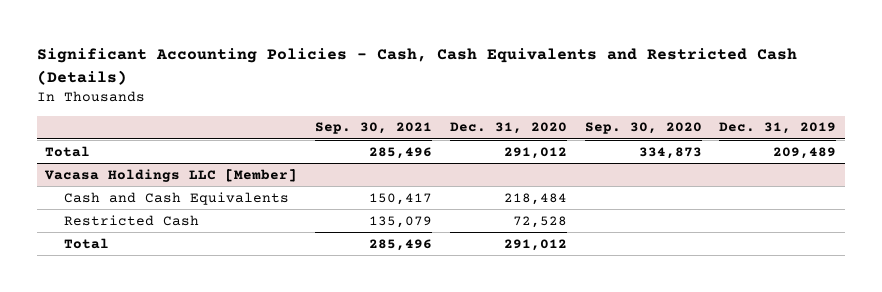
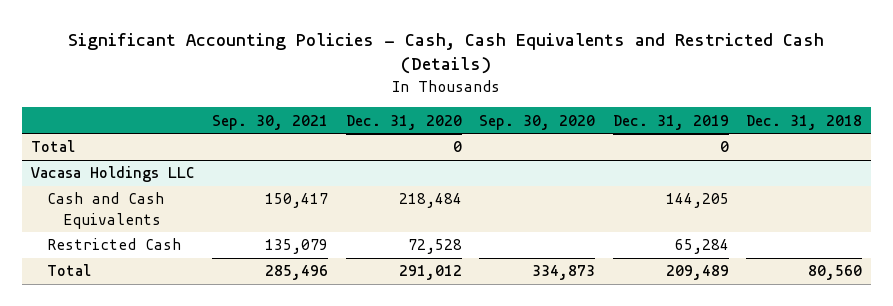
none -> [746,114,863,130] Dec. 31, 2018
none -> [30,140,75,153] Total
none -> [30,166,195,183] Vacasa Holdings LLC
none -> [47,192,165,229] Cash and Cash Equivalents
none -> [47,238,182,251] Restricted Cash
[44,168,298,182] Vacasa Holdings LLC [Member] -> none
[63,191,289,205] Cash and Cash Equivalents -> none
[63,214,199,226] Restricted Cash -> none
[63,237,109,249] Total -> none

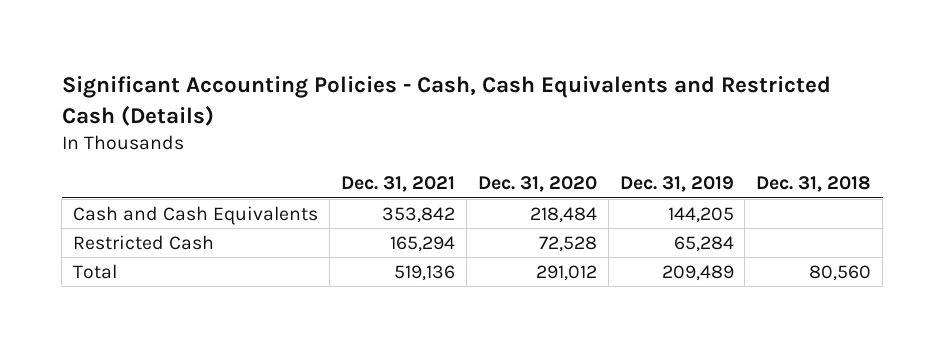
[212,114,329,130] Sep. 30, 2021 -> none
[479,114,596,130] Sep. 30, 2020 -> none
none -> [340,176,455,193] Dec. 31, 2021
[30,140,75,153] Total -> none
[30,166,195,183] Vacasa Holdings LLC -> none

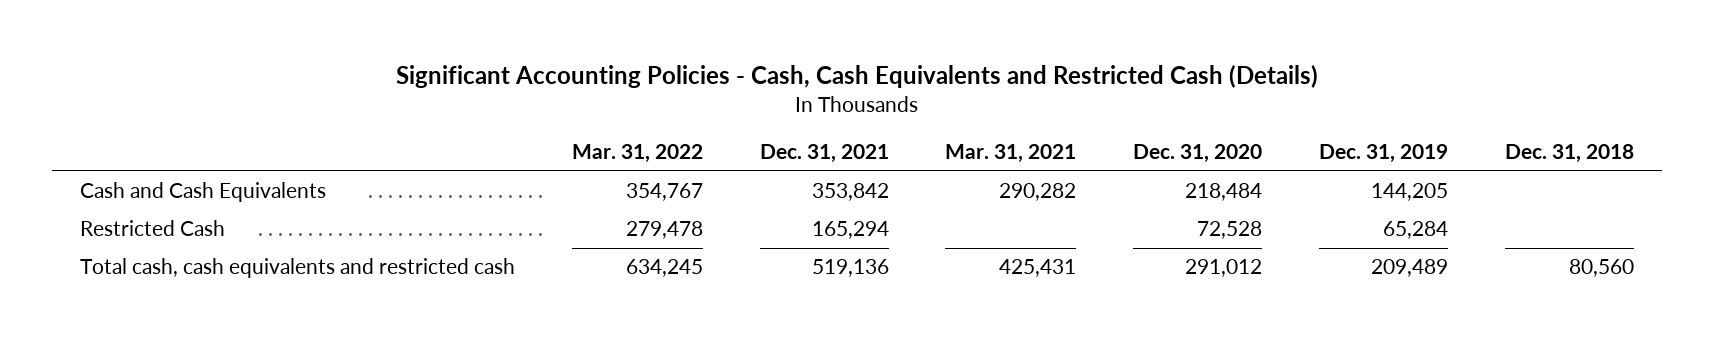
none -> [571,144,703,164] Mar. 31, 2022
none -> [945,144,1077,164] Mar. 31, 2021
[73,263,118,279] Total -> [80,258,516,279] Total cash, cash equivalents and restricted cash

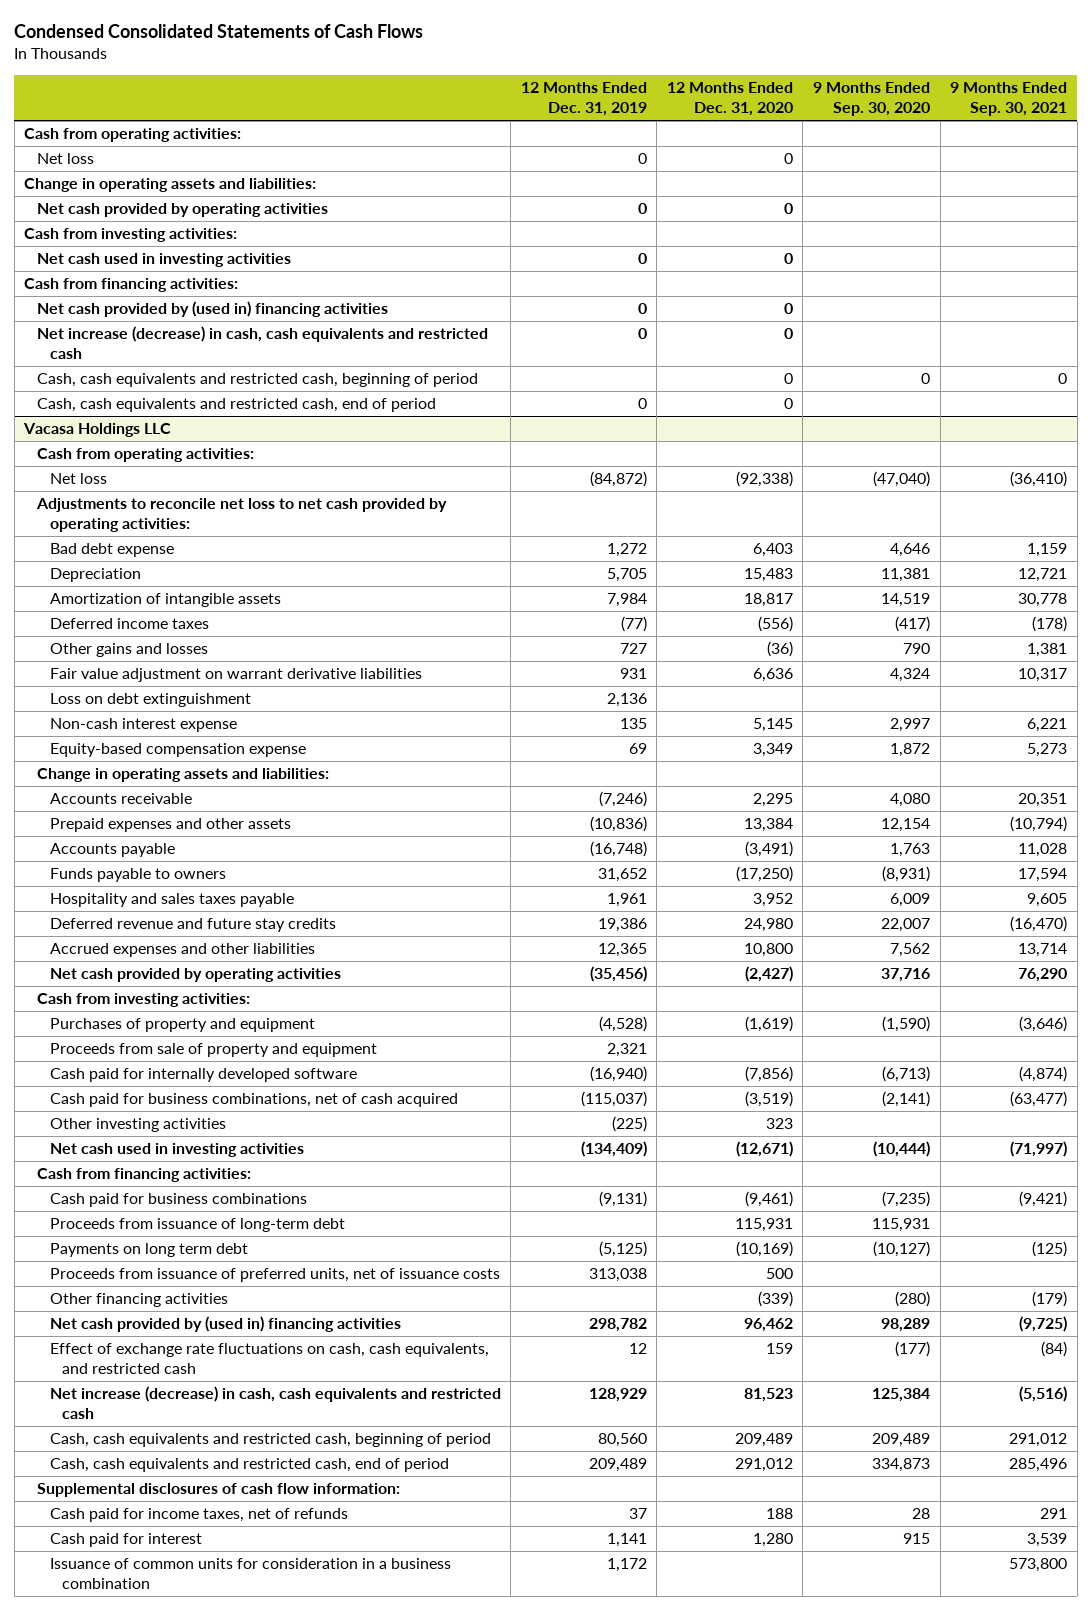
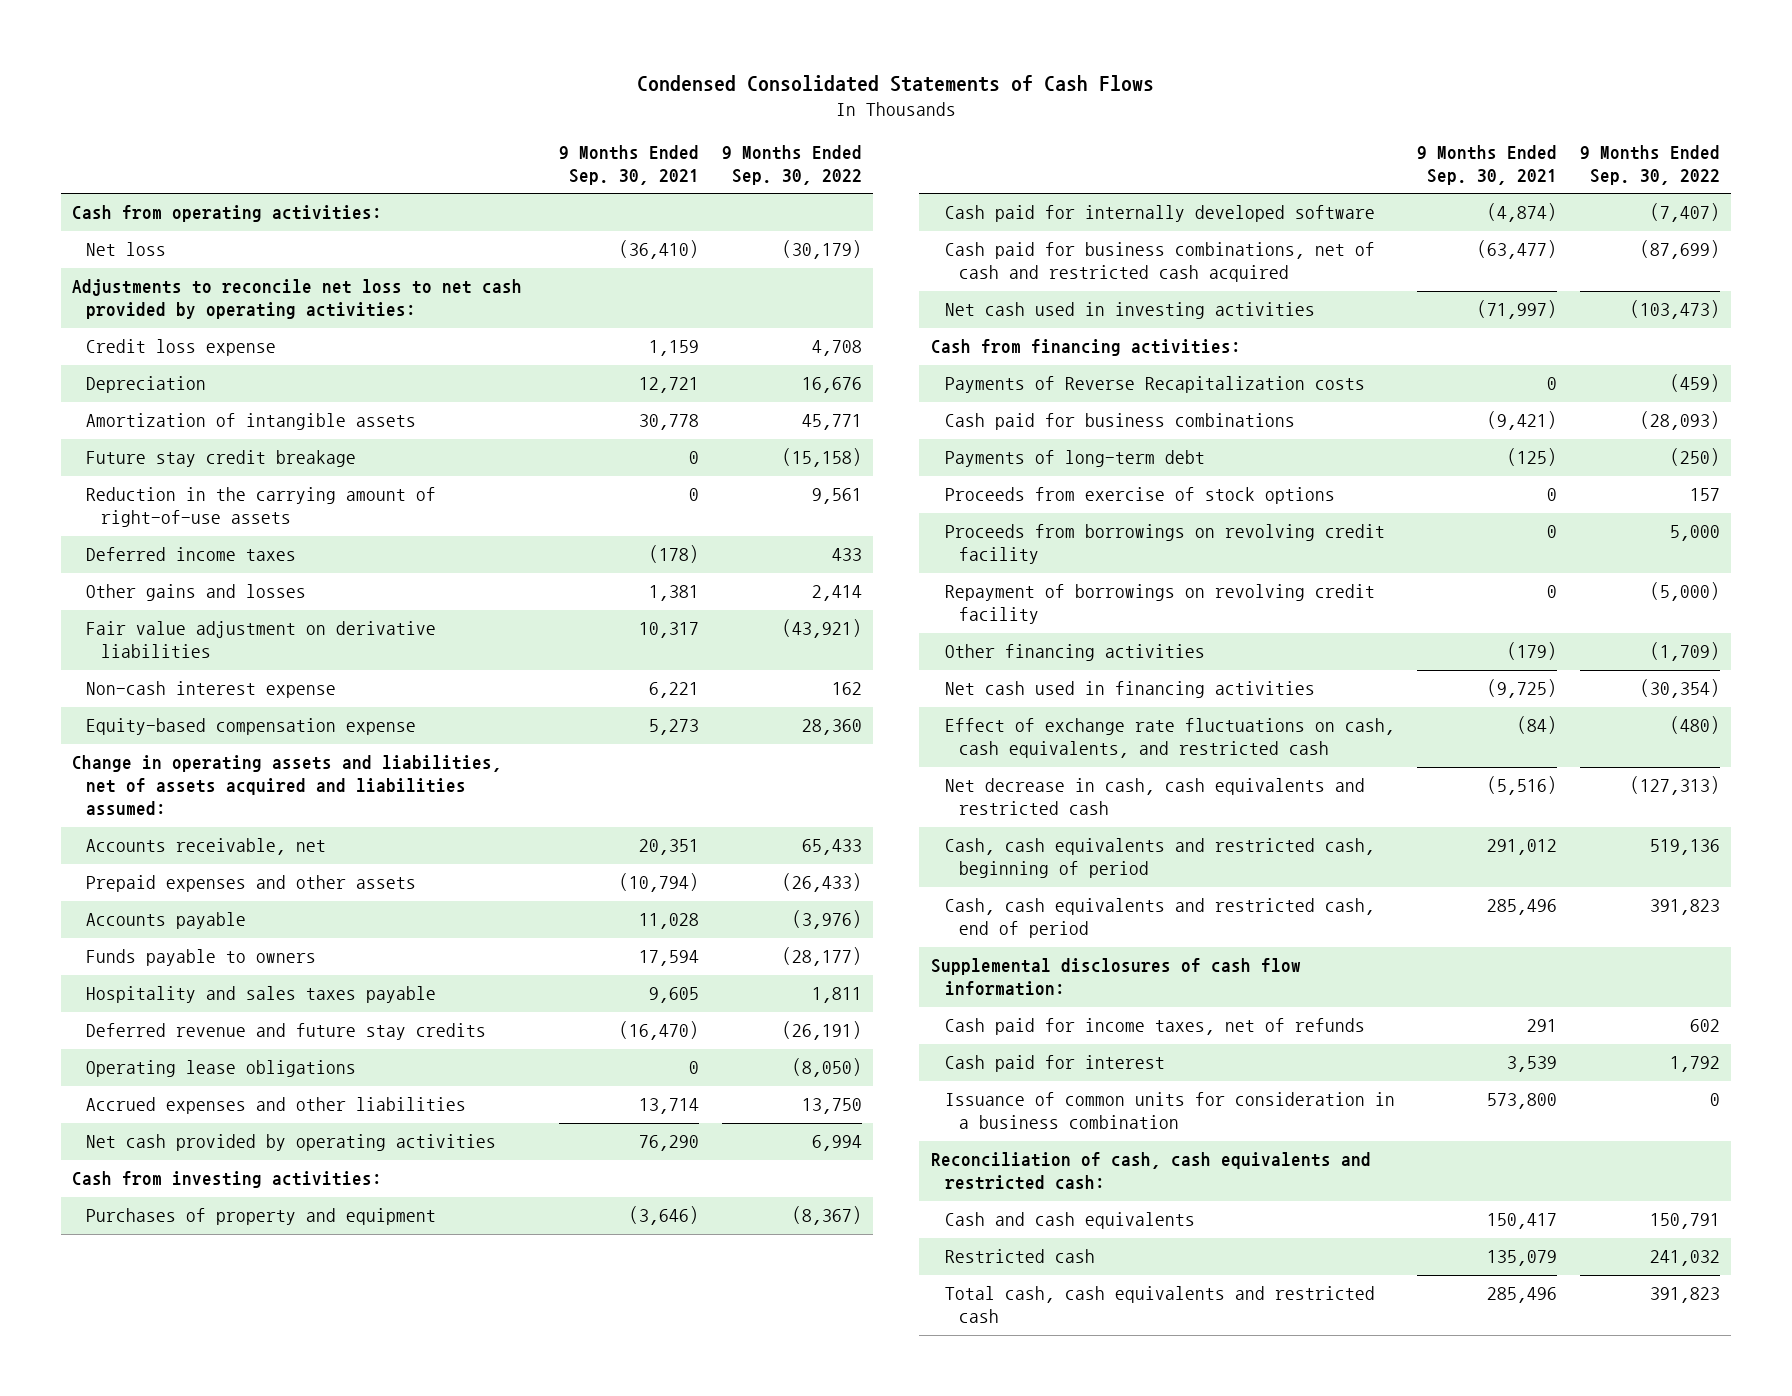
[520,82,647,117] 12 Months Ended Dec. 31, 2019 -> none
[666,82,793,117] 12 Months Ended Dec. 31, 2020 -> none
[813,82,931,117] 9 Months Ended Sep. 30, 2020 -> none
none -> [721,144,862,185] 9 Months Ended Sep. 30, 2022
[36,153,94,165] Net loss -> none
[24,178,317,193] Change in operating assets and liabilities: -> none
[36,203,328,218] Net cash provided by operating activities -> none
[24,228,238,243] Cash from investing activities: -> none
[36,253,291,268] Net cash used in investing activities -> none
[24,278,239,293] Cash from financing activities: -> none
[36,301,388,318] Net cash provided by (used in) financing activities -> none
[36,326,488,360] Net increase (decrease) in cash, cash equivalents and restricted cash -> none
[36,373,478,388] Cash, cash equivalents and restricted cash, beginning of period -> none
[36,398,436,413] Cash, cash equivalents and restricted cash, end of period -> none
[23,423,172,438] Vacasa Holdings LLC -> none
[36,448,254,463] Cash from operating activities: -> none
[49,543,174,558] Bad debt expense -> [86,339,277,357] Credit loss expense
none -> [86,450,357,468] Future stay credit breakage
none -> [86,487,437,528] Reduction in the carrying amount of right-of-use assets
[49,693,251,708] Loss on debt extinguishment -> none
[49,668,422,683] Fair value adjustment on warrant derivative liabilities -> [86,621,437,659] Fair value adjustment on derivative liabilities
[36,768,329,783] Change in operating assets and liabilities: -> [72,755,503,816] Change in operating assets and liabilities, net of assets acquired and liabilities assumed:
[49,793,192,805] Accounts receivable -> [86,838,327,856] Accounts receivable, net
none -> [86,1060,357,1078] Operating lease obligations
[49,1043,377,1058] Proceeds from sale of property and equipment -> none
[49,1118,226,1133] Other investing activities -> none
[49,1093,458,1108] Cash paid for business combinations, net of cash acquired -> [944,242,1375,283] Cash paid for business combinations, net of cash and restricted cash acquired
none -> [944,376,1365,394] Payments of Reverse Recapitalization costs
[49,1218,345,1233] Proceeds from issuance of long-term debt -> none
[49,1268,500,1283] Proceeds from issuance of preferred units, net of issuance costs -> none
[49,1243,248,1258] Payments on long term debt -> [944,450,1205,468] Payments of long-term debt
none -> [944,487,1335,505] Proceeds from exercise of stock options
none -> [944,524,1385,565] Proceeds from borrowings on revolving credit facility
none -> [944,584,1375,625] Repayment of borrowings on revolving credit facility
[49,1316,401,1333] Net cash provided by (used in) financing activities -> [944,681,1315,699] Net cash used in financing activities
[49,1386,501,1420] Net increase (decrease) in cash, cash equivalents and restricted cash -> [944,778,1365,816] Net decrease in cash, cash equivalents and restricted cash
none -> [930,1152,1371,1191] Reconciliation of cash, cash equivalents and restricted cash:
none -> [944,1212,1195,1230] Cash and cash equivalents
none -> [944,1249,1095,1264] Restricted cash
none -> [944,1286,1375,1324] Total cash, cash equivalents and restricted cash

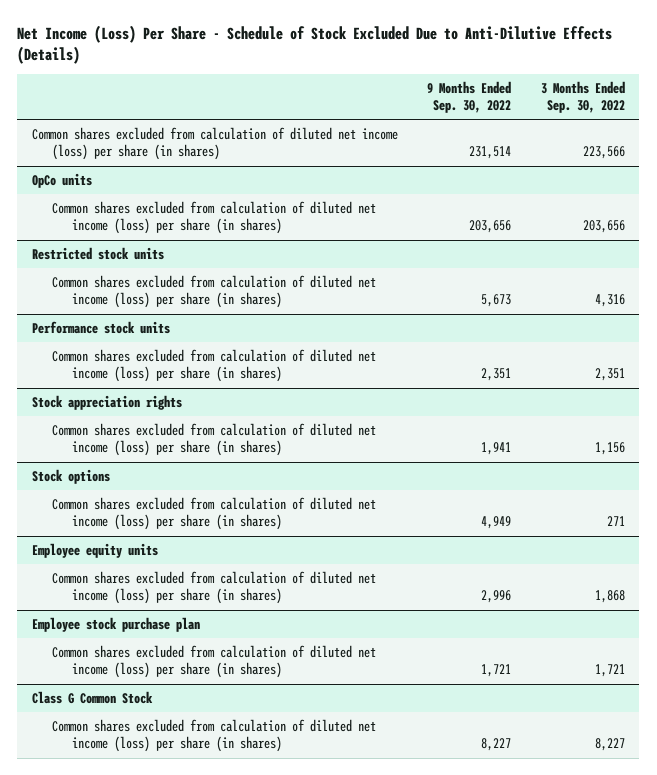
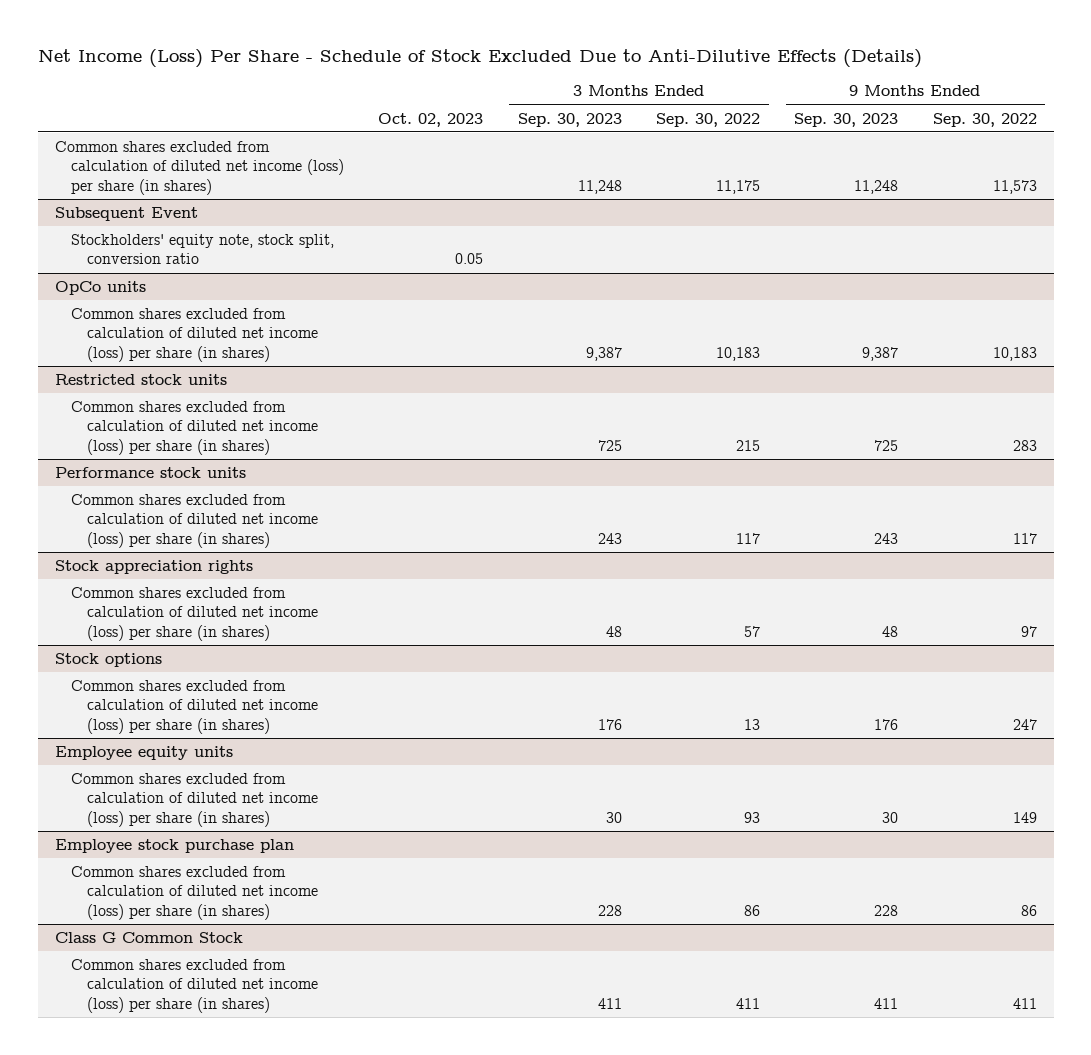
none -> [378,112,484,127] Oct. 02, 2023
none -> [517,112,622,127] Sep. 30, 2023
none -> [794,112,899,127] Sep. 30, 2023
[469,146,512,160] 231,514 -> [992,179,1037,194] 11,573
[582,146,625,160] 223,566 -> [715,179,760,194] 11,175
none -> [54,207,198,222] Subsequent Event
none -> [70,234,334,265] Stockholders' equity note, stock split, conversion ratio
[469,220,512,234] 203,656 -> [992,346,1037,361] 10,183
[582,220,625,234] 203,656 -> [715,346,760,361] 10,183
[481,294,512,308] 5,673 -> [1012,439,1037,451] 283
[594,294,625,308] 4,316 -> [735,439,760,451] 215
[481,368,512,382] 2,351 -> [1012,532,1037,544] 117
[594,368,625,382] 2,351 -> [735,532,760,544] 117
[481,442,512,456] 1,941 -> [1020,625,1037,637] 97
[594,442,625,456] 1,156 -> [743,625,760,637] 57
[481,516,512,530] 4,949 -> [1012,718,1037,730] 247
[606,516,625,527] 271 -> [743,718,760,730] 13
[481,590,512,604] 2,996 -> [1012,811,1037,823] 149
[594,590,625,604] 1,868 -> [743,811,760,823] 93
[481,664,512,678] 1,721 -> [1020,904,1037,916] 86
[594,664,625,678] 1,721 -> [743,904,760,916] 86
[481,738,512,752] 8,227 -> [1012,997,1037,1009] 411
[594,738,625,752] 8,227 -> [735,997,760,1009] 411

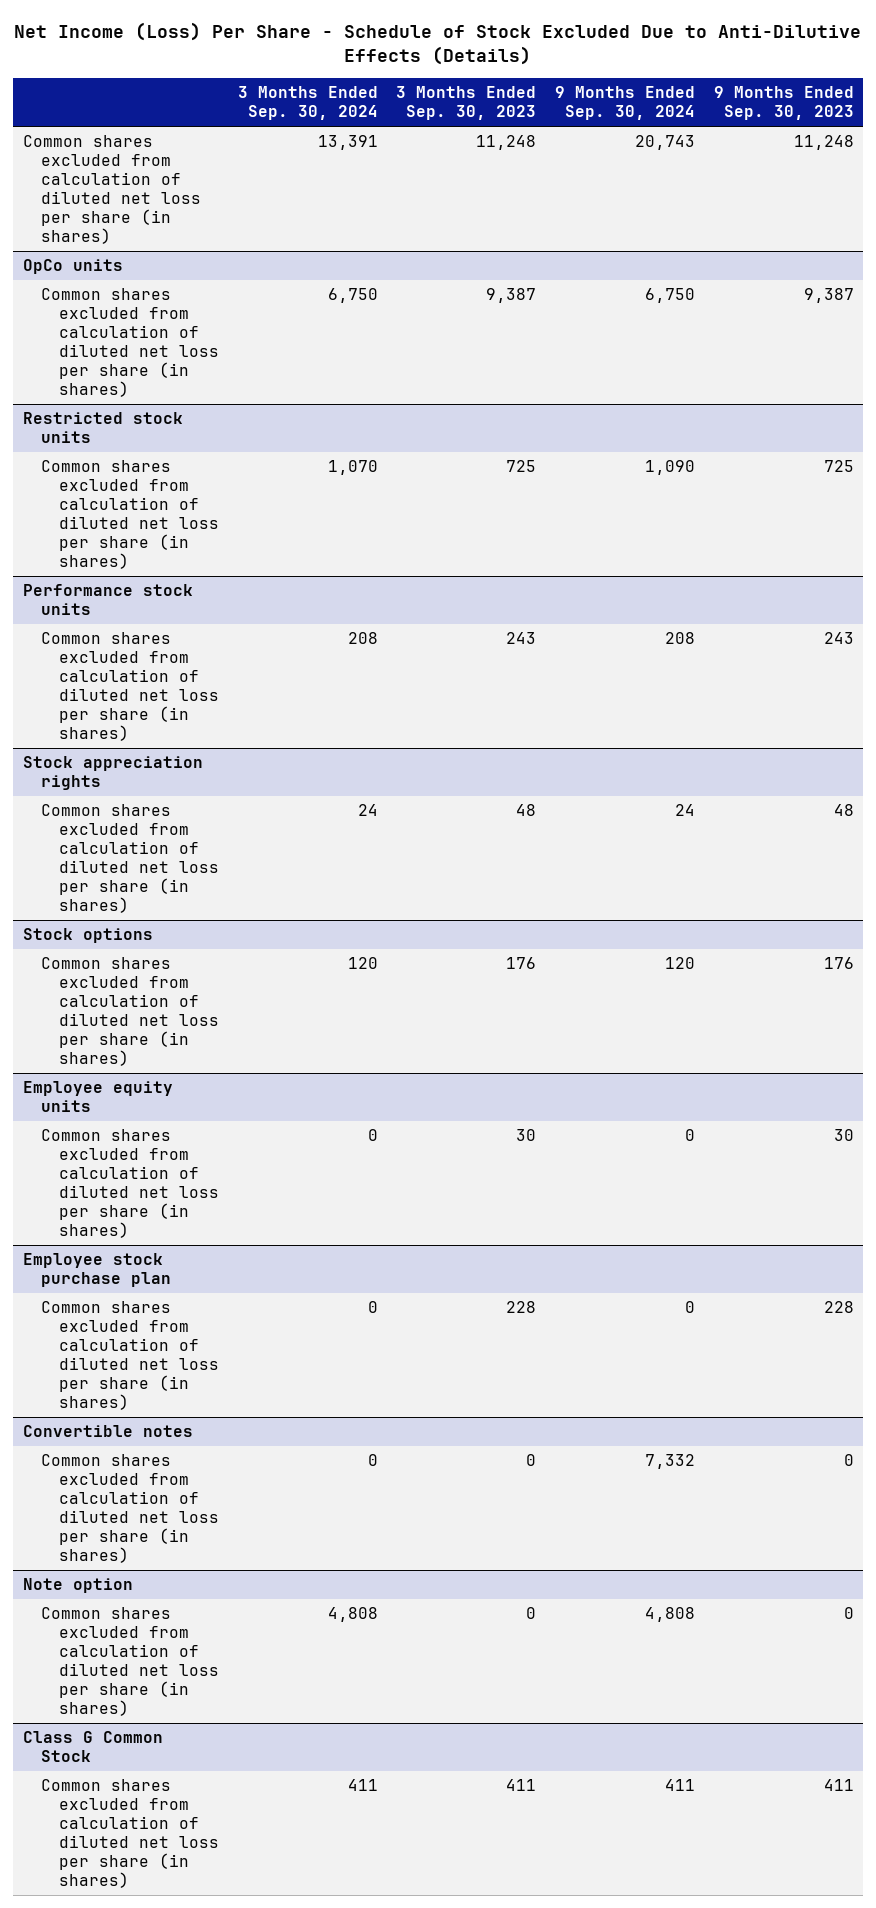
[378,112,484,127] Oct. 02, 2023 -> none
[655,112,760,127] Sep. 30, 2022 -> none
[932,112,1037,127] Sep. 30, 2022 -> none
none -> [237,86,378,121] 3 Months Ended Sep. 30, 2024
none -> [555,86,696,121] 9 Months Ended Sep. 30, 2024
[54,207,198,222] Subsequent Event -> none
[70,234,334,265] Stockholders' equity note, stock split, conversion ratio -> none
[54,141,344,195] Common shares excluded from calculation of diluted net income (loss) per share (in shares) -> [22,135,201,245] Common shares excluded from calculation of diluted net loss per share (in shares)
[70,308,318,362] Common shares excluded from calculation of diluted net income (loss) per share (in shares) -> [40,288,220,398] Common shares excluded from calculation of diluted net loss per share (in shares)
[70,401,318,455] Common shares excluded from calculation of diluted net income (loss) per share (in shares) -> [40,460,220,570] Common shares excluded from calculation of diluted net loss per share (in shares)
[70,494,318,548] Common shares excluded from calculation of diluted net income (loss) per share (in shares) -> [40,632,220,742] Common shares excluded from calculation of diluted net loss per share (in shares)
[70,587,318,641] Common shares excluded from calculation of diluted net income (loss) per share (in shares) -> [40,804,220,914] Common shares excluded from calculation of diluted net loss per share (in shares)
[70,680,318,734] Common shares excluded from calculation of diluted net income (loss) per share (in shares) -> [40,957,220,1067] Common shares excluded from calculation of diluted net loss per share (in shares)
[70,773,318,827] Common shares excluded from calculation of diluted net income (loss) per share (in shares) -> [40,1129,220,1239] Common shares excluded from calculation of diluted net loss per share (in shares)
[70,866,318,920] Common shares excluded from calculation of diluted net income (loss) per share (in shares) -> [40,1301,220,1411] Common shares excluded from calculation of diluted net loss per share (in shares)
none -> [22,1425,193,1438] Convertible notes
none -> [40,1454,220,1564] Common shares excluded from calculation of diluted net loss per share (in shares)
none -> [22,1578,133,1594] Note option
none -> [40,1607,220,1717] Common shares excluded from calculation of diluted net loss per share (in shares)
[70,959,318,1013] Common shares excluded from calculation of diluted net income (loss) per share (in shares) -> [40,1779,220,1889] Common shares excluded from calculation of diluted net loss per share (in shares)

